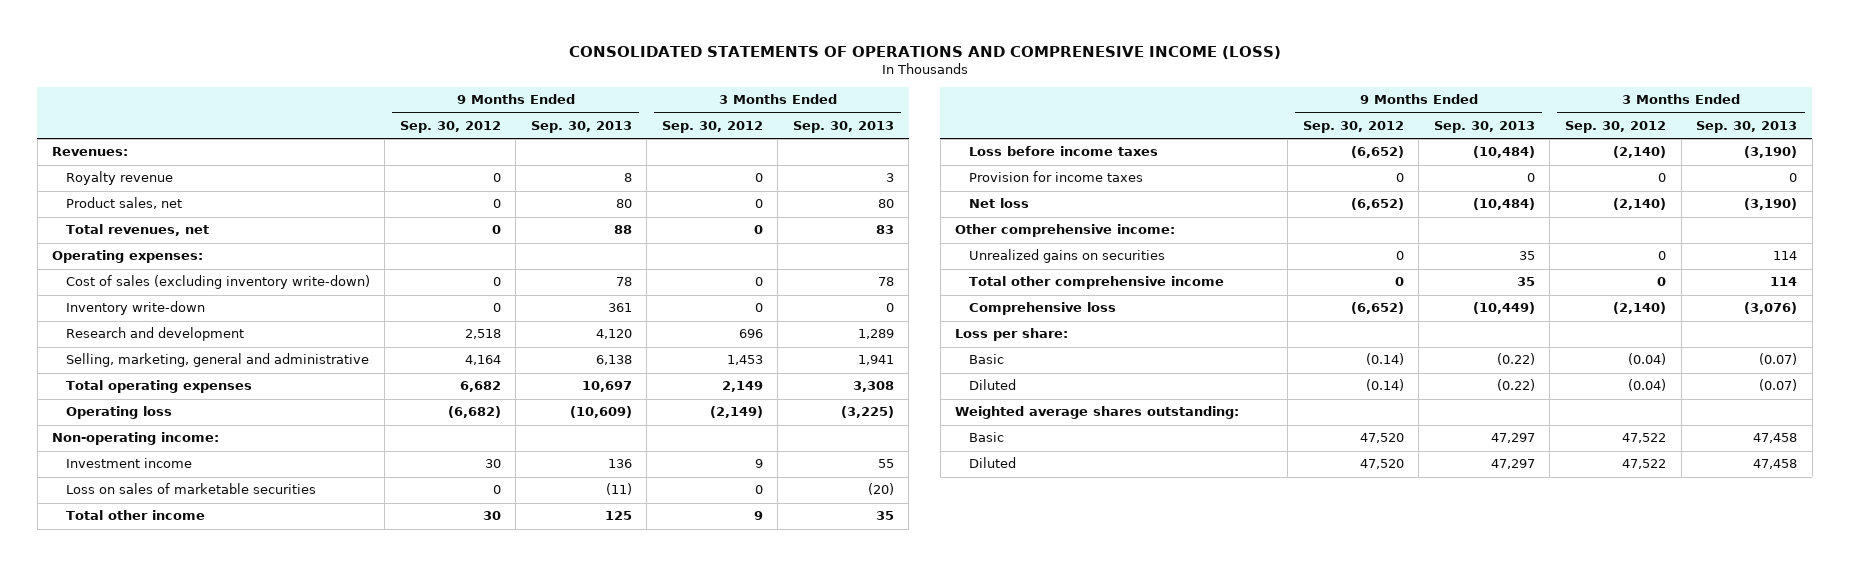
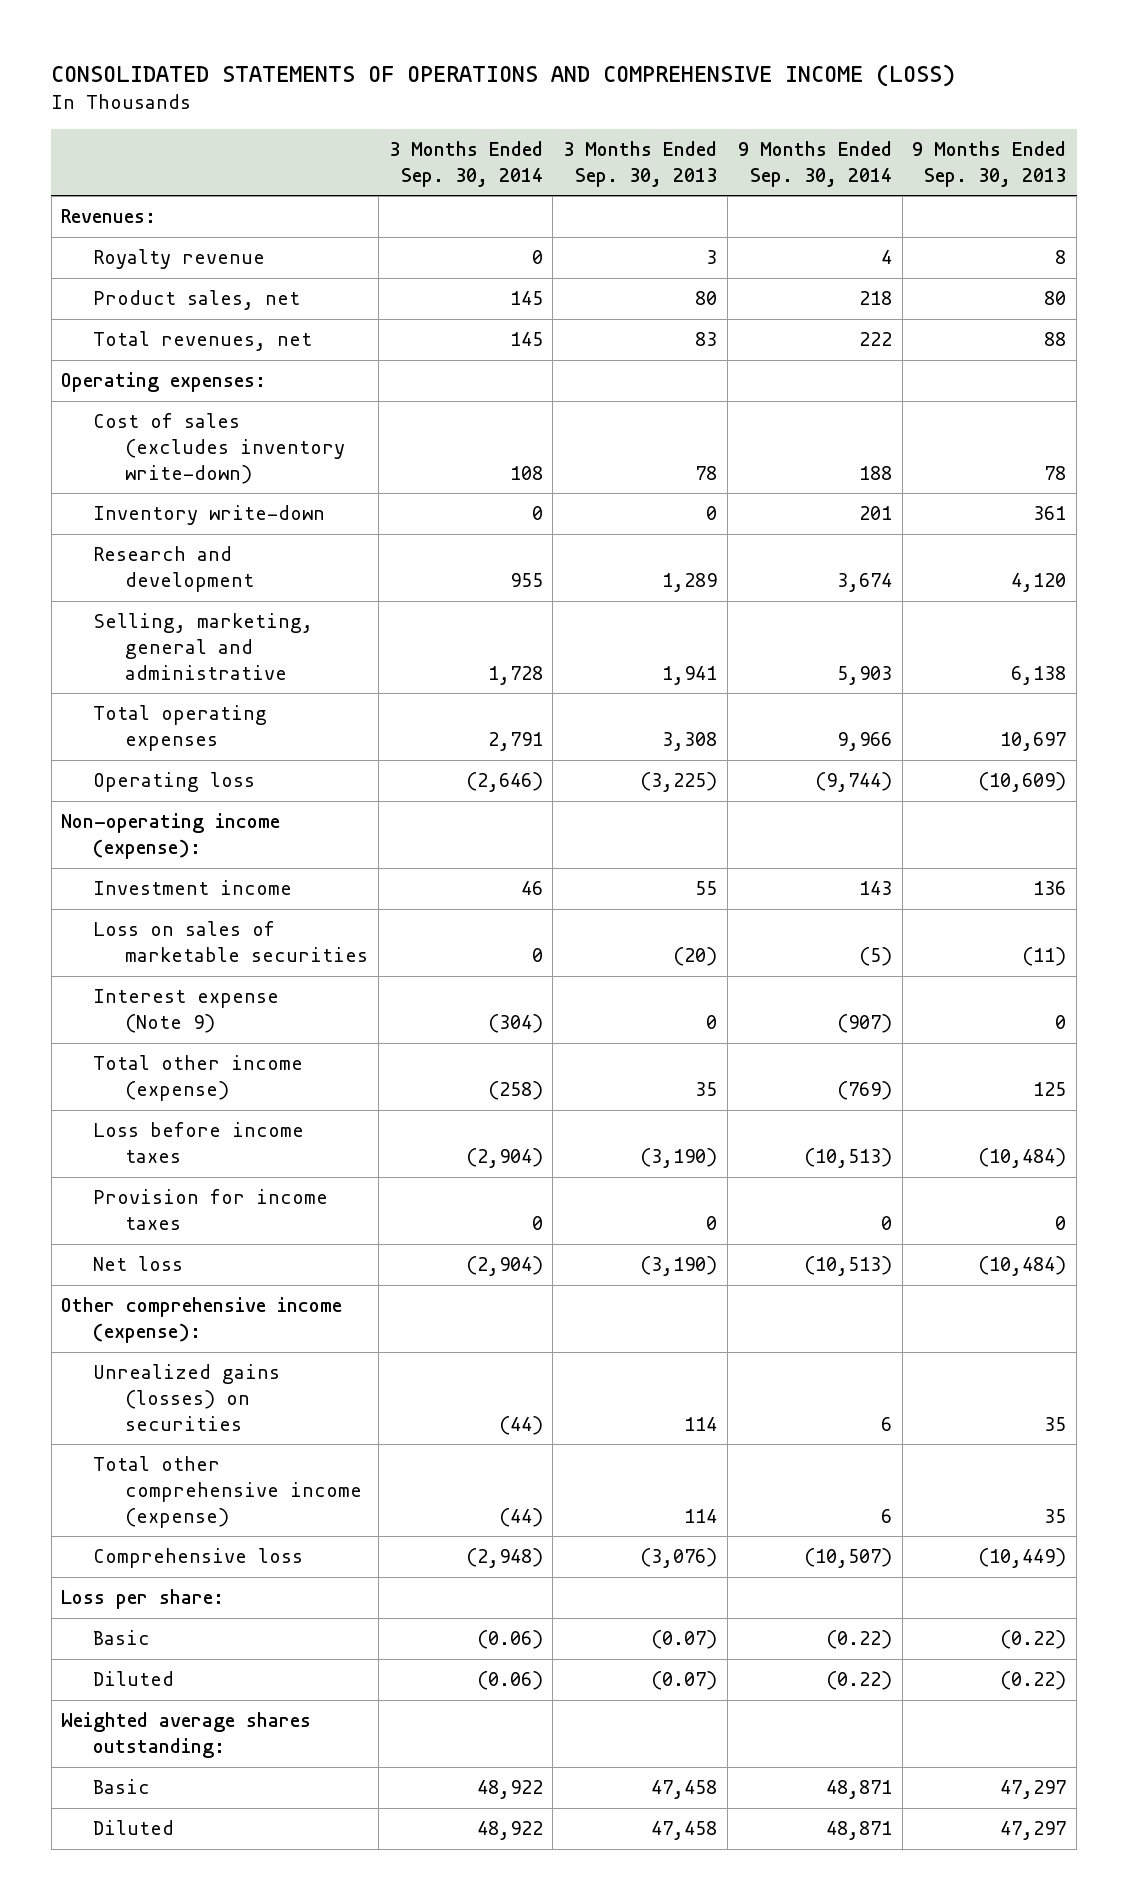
[568,45,1281,59] CONSOLIDATED STATEMENTS OF OPERATIONS AND COMPRENESIVE INCOME (LOSS) -> [51,64,956,88] CONSOLIDATED STATEMENTS OF OPERATIONS AND COMPREHENSIVE INCOME (LOSS)
[399,120,501,133] Sep. 30, 2012 -> none
[661,120,763,133] Sep. 30, 2012 -> none
none -> [388,141,543,187] 3 Months Ended Sep. 30, 2014
none -> [737,141,892,187] 9 Months Ended Sep. 30, 2014
[65,275,370,290] Cost of sales (excluding inventory write-down) -> [93,413,345,484] Cost of sales (excludes inventory write-down)
[52,432,220,446] Non-operating income: -> [61,813,281,860] Non-operating income (expense):
none -> [93,989,280,1034] Interest expense (Note 9)
[65,510,205,521] Total other income -> [93,1055,304,1102] Total other income (expense)
[955,224,1176,238] Other comprehensive income: -> [61,1297,343,1344] Other comprehensive income (expense):
[968,249,1165,264] Unrealized gains on securities -> [93,1364,281,1431] Unrealized gains (losses) on securities
[968,276,1224,290] Total other comprehensive income -> [93,1456,362,1528] Total other comprehensive income (expense)

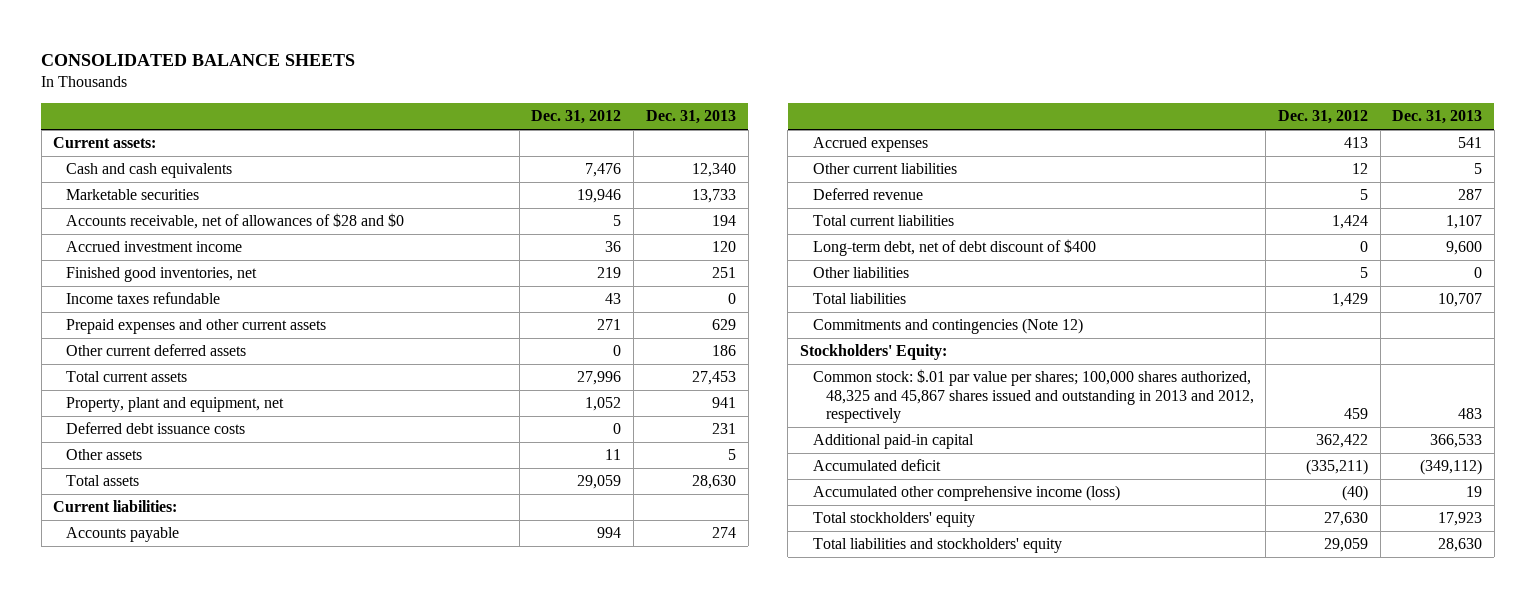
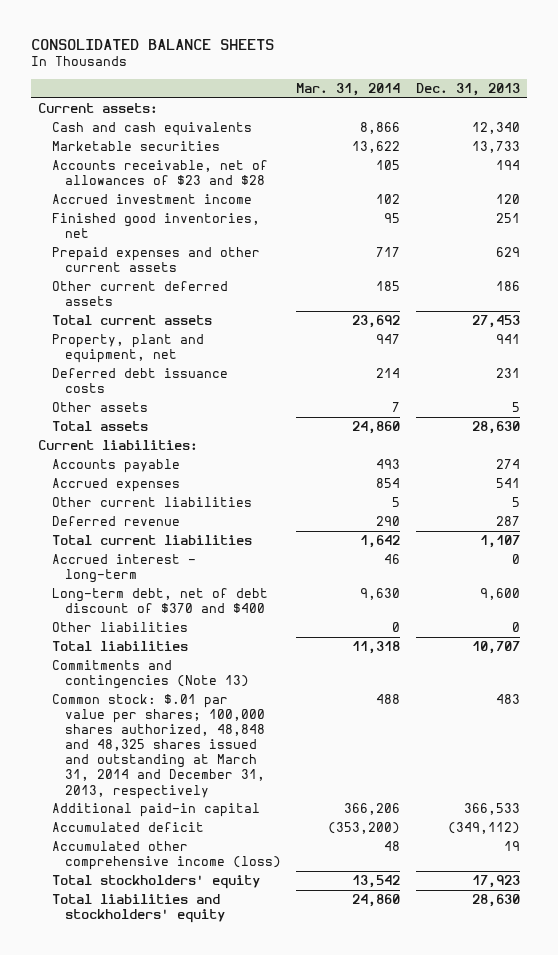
[531,110,622,125] Dec. 31, 2012 -> none
none -> [296,82,401,96] Mar. 31, 2014
[66,213,405,230] Accounts receivable, net of allowances of $28 and $0 -> [51,160,268,186] Accounts receivable, net of allowances of $23 and $28
[66,292,221,305] Income taxes refundable -> none
none -> [51,554,196,584] Accrued interest - long-term
[812,239,1096,257] Long-term debt, net of debt discount of $400 -> [51,588,268,614] Long-term debt, net of debt discount of $370 and $400
[799,344,947,361] Stockholders' Equity: -> none
[812,318,1083,335] Commitments and contingencies (Note 12) -> [51,660,250,690] Commitments and contingencies (Note 13)
[812,369,1254,423] Common stock: $.01 par value per shares; 100,000 shares authorized, 48,325 and 45,867 shares issued and outstanding in 2013 and 2012, respectively -> [51,694,266,799] Common stock: $.01 par value per shares; 100,000 shares authorized, 48,848 and 48,325 shares issued and outstanding at March 31, 2014 and December 31, 2013, respectively

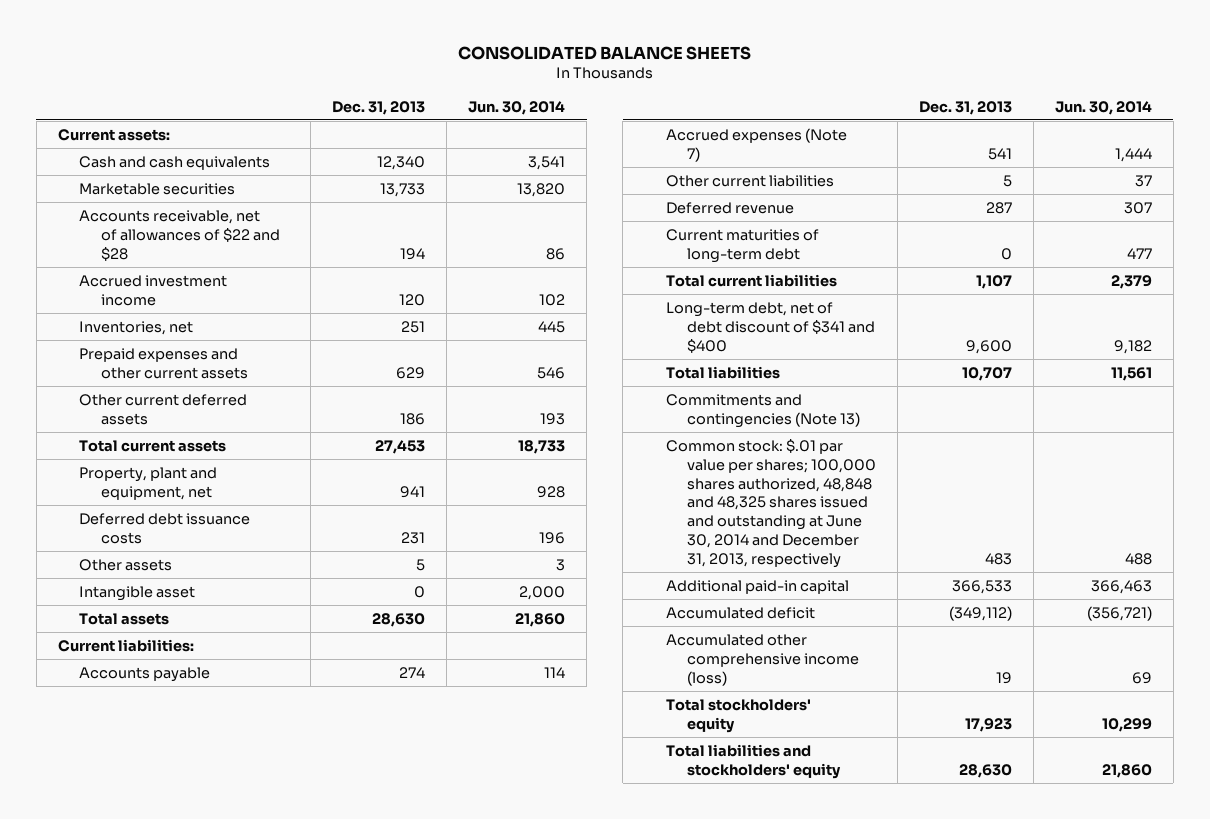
[296,82,401,96] Mar. 31, 2014 -> none
none -> [468,100,566,115] Jun. 30, 2014
[51,160,268,186] Accounts receivable, net of allowances of $23 and $28 -> [79,209,280,261] Accounts receivable, net of allowances of $22 and $28
[51,213,260,239] Finished good inventories, net -> [79,320,194,335] Inventories, net
none -> [79,585,196,601] Intangible asset
[51,478,180,493] Accrued expenses -> [665,127,847,162] Accrued expenses (Note 7)
none -> [665,228,819,263] Current maturities of long-term debt
[51,554,196,584] Accrued interest - long-term -> none
[51,622,188,633] Other liabilities -> none
[51,588,268,614] Long-term debt, net of debt discount of $370 and $400 -> [665,301,876,353] Long-term debt, net of debt discount of $341 and $400
[51,694,266,799] Common stock: $.01 par value per shares; 100,000 shares authorized, 48,848 and 48,325 shares issued and outstanding at March 31, 2014 and December 31, 2013, respectively -> [665,438,877,569] Common stock: $.01 par value per shares; 100,000 shares authorized, 48,848 and 48,325 shares issued and outstanding at June 30, 2014 and December 31, 2013, respectively

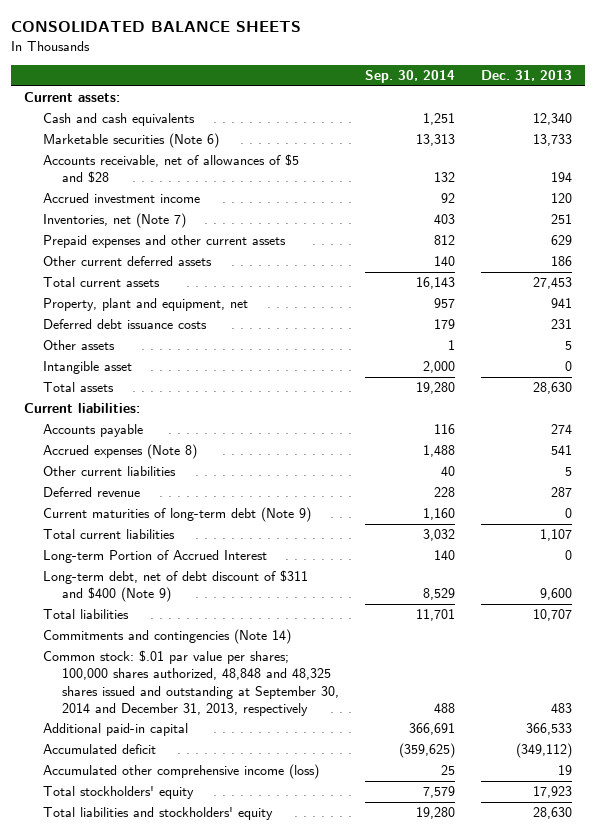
[468,100,566,115] Jun. 30, 2014 -> none
none -> [365,70,456,84] Sep. 30, 2014
[79,182,236,195] Marketable securities -> [43,133,220,149] Marketable securities (Note 6)
[79,209,280,261] Accounts receivable, net of allowances of $22 and $28 -> [43,154,300,184] Accounts receivable, net of allowances of $5 and $28
[79,320,194,335] Inventories, net -> [43,213,187,229] Inventories, net (Note 7)
[665,127,847,162] Accrued expenses (Note 7) -> [43,444,198,460] Accrued expenses (Note 8)
[665,228,819,263] Current maturities of long-term debt -> [43,507,312,523] Current maturities of long-term debt (Note 9)
none -> [43,550,268,564] Long-term Portion of Accrued Interest
[665,301,876,353] Long-term debt, net of debt discount of $341 and $400 -> [43,570,309,603] Long-term debt, net of debt discount of $311 and $400 (Note 9)
[665,393,861,428] Commitments and contingencies (Note 13) -> [43,629,292,645] Commitments and contingencies (Note 14)
[665,438,877,569] Common stock: $.01 par value per shares; 100,000 shares authorized, 48,848 and 48,325 shares issued and outstanding at June 30, 2014 and December 31, 2013, respectively -> [43,650,340,716] Common stock: $.01 par value per shares; 100,000 shares authorized, 48,848 and 48,325 shares issued and outstanding at September 30, 2014 and December 31, 2013, respectively

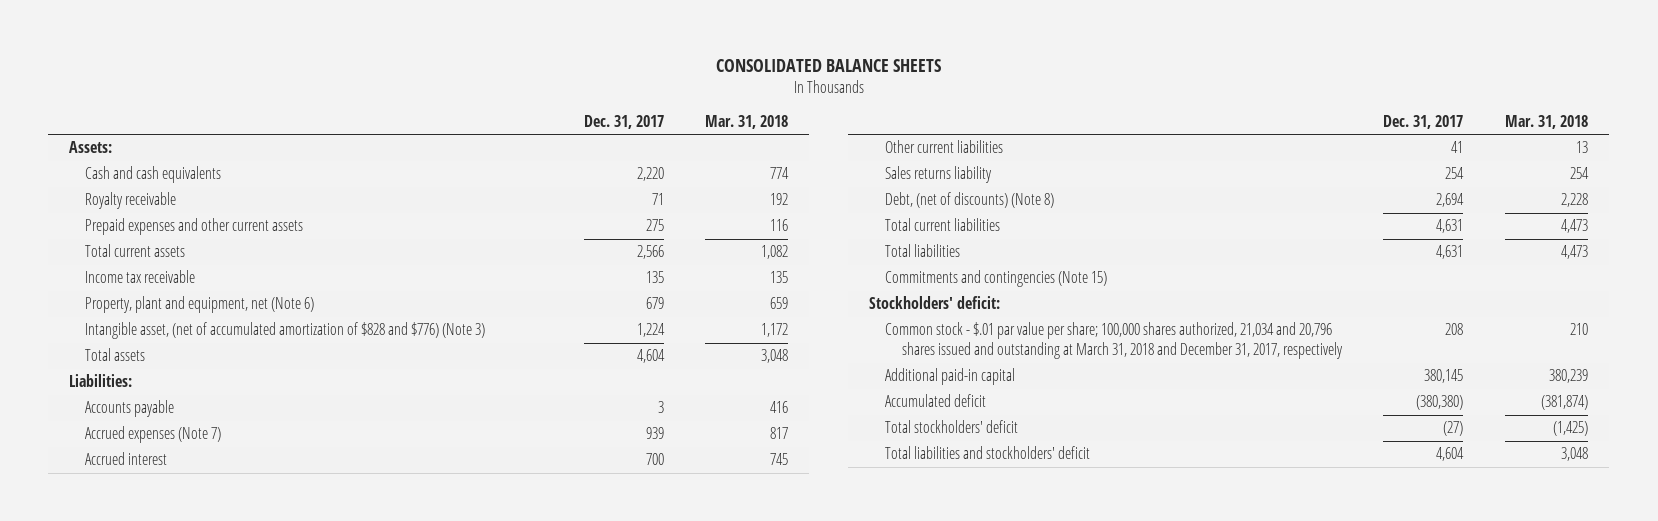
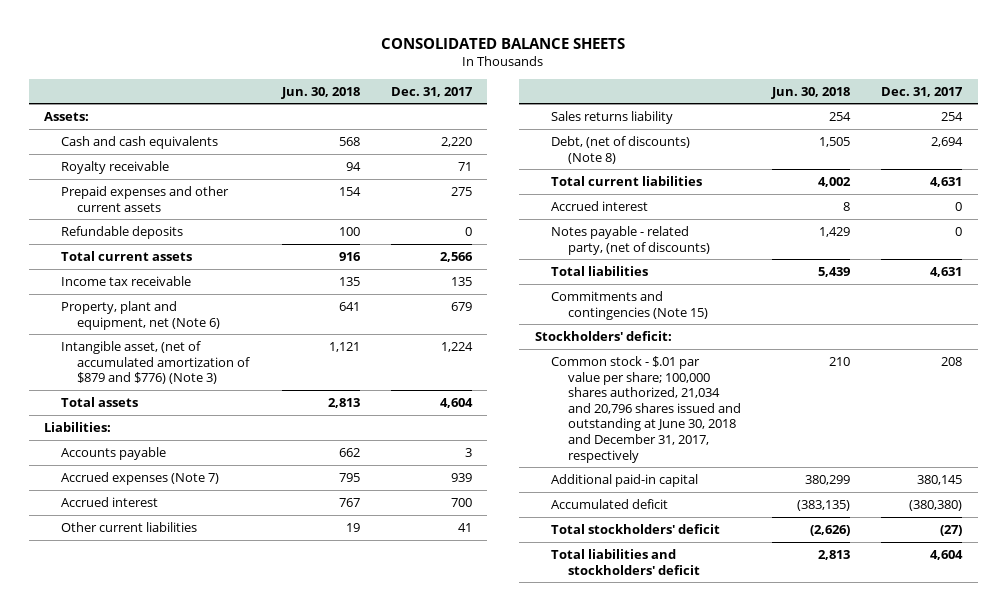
[705,115,789,130] Mar. 31, 2018 -> none
none -> [280,86,360,99] Jun. 30, 2018
none -> [60,225,183,239] Refundable deposits
[85,322,486,340] Intangible asset, (net of accumulated amortization of $828 and $776) (Note 3) -> [60,340,251,385] Intangible asset, (net of accumulated amortization of $879 and $776) (Note 3)
none -> [551,200,649,211] Accrued interest
none -> [551,225,711,255] Notes payable - related party, (net of discounts)
[885,322,1343,360] Common stock - $.01 par value per share; 100,000 shares authorized, 21,034 and 20,796 shares issued and outstanding at March 31, 2018 and December 31, 2017, respectively -> [551,355,742,463] Common stock - $.01 par value per share; 100,000 shares authorized, 21,034 and 20,796 shares issued and outstanding at June 30, 2018 and December 31, 2017, respectively

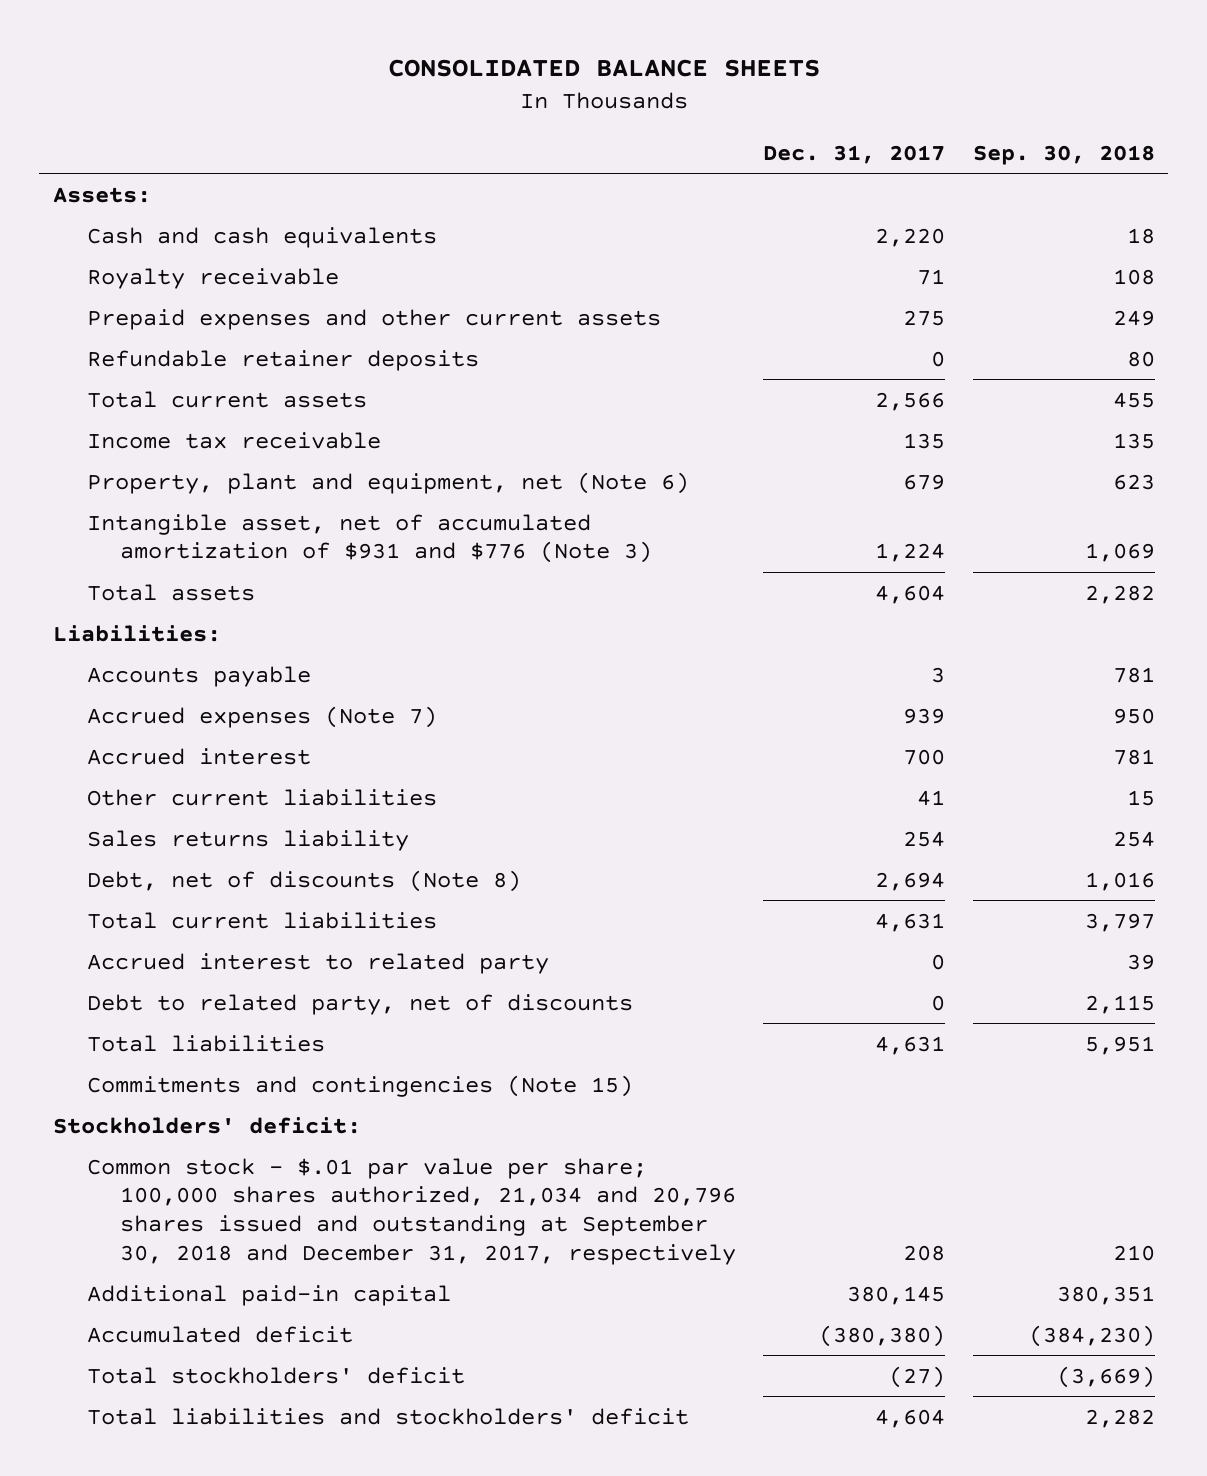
[280,86,360,99] Jun. 30, 2018 -> none
none -> [972,144,1155,165] Sep. 30, 2018
[60,225,183,239] Refundable deposits -> [86,349,479,371] Refundable retainer deposits
[60,340,251,385] Intangible asset, (net of accumulated amortization of $879 and $776) (Note 3) -> [86,513,653,564] Intangible asset, net of accumulated amortization of $931 and $776 (Note 3)
[551,135,691,164] Debt, (net of discounts) (Note 8) -> [86,869,521,892] Debt, net of discounts (Note 8)
[551,200,649,211] Accrued interest -> none
none -> [86,952,549,974] Accrued interest to related party
[551,225,711,255] Notes payable - related party, (net of discounts) -> [86,993,633,1015] Debt to related party, net of discounts
[551,355,742,463] Common stock - $.01 par value per share; 100,000 shares authorized, 21,034 and 20,796 shares issued and outstanding at June 30, 2018 and December 31, 2017, respectively -> [86,1157,737,1265] Common stock - $.01 par value per share; 100,000 shares authorized, 21,034 and 20,796 shares issued and outstanding at September 30, 2018 and December 31, 2017, respectively

